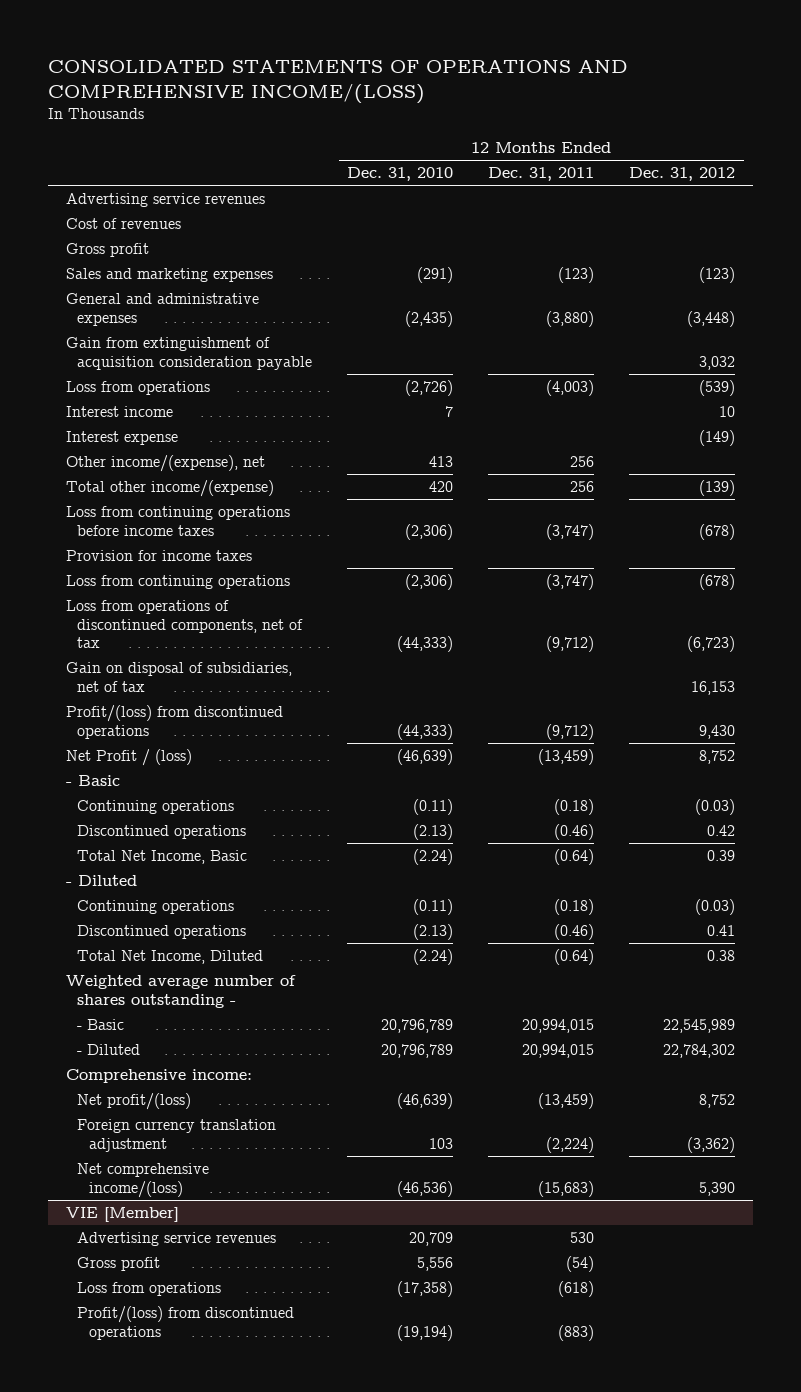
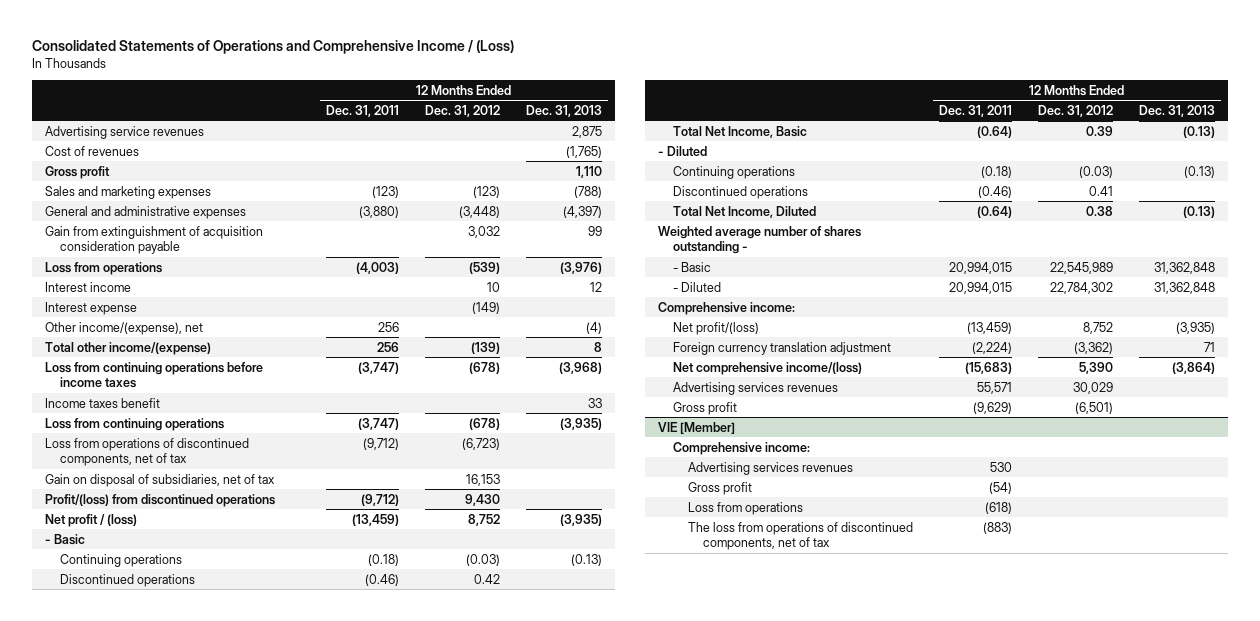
[48,60,629,104] CONSOLIDATED STATEMENTS OF OPERATIONS AND COMPREHENSIVE INCOME/(LOSS) -> [32,40,515,55] Consolidated Statements of Operations and Comprehensive Income / (Loss)
[347,167,454,182] Dec. 31, 2010 -> none
none -> [525,104,602,117] Dec. 31, 2013
[65,549,252,561] Provision for income taxes -> none
none -> [45,397,161,408] Income taxes benefit
[65,748,192,766] Net Profit / (loss) -> [45,513,138,527] Net profit / (loss)
none -> [673,381,839,395] Advertising services revenues
none -> [673,401,738,415] Gross profit
none -> [673,441,811,455] Comprehensive income:
[77,1231,277,1246] Advertising service revenues -> [688,461,854,475] Advertising services revenues
[77,1305,295,1340] Profit/(loss) from discontinued operations -> [688,521,914,551] The loss from operations of discontinued components, net of tax

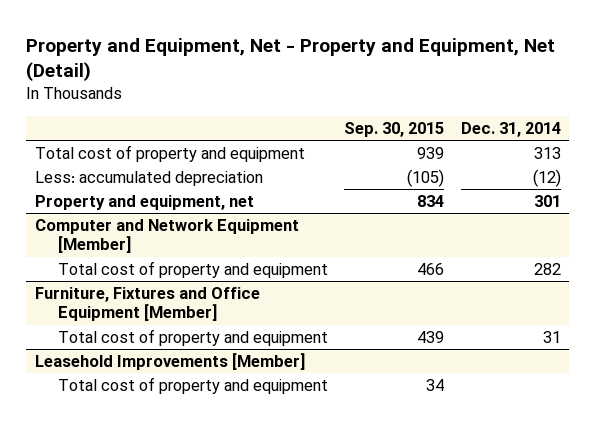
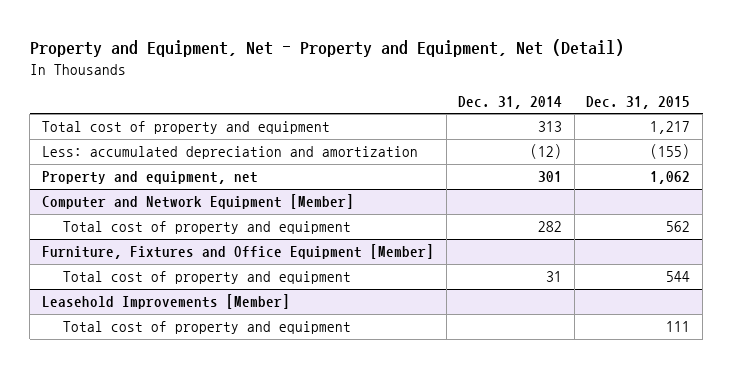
[344,121,445,137] Sep. 30, 2015 -> none
none -> [586,95,691,109] Dec. 31, 2015
[34,171,263,187] Less: accumulated depreciation -> [41,146,418,160] Less: accumulated depreciation and amortization

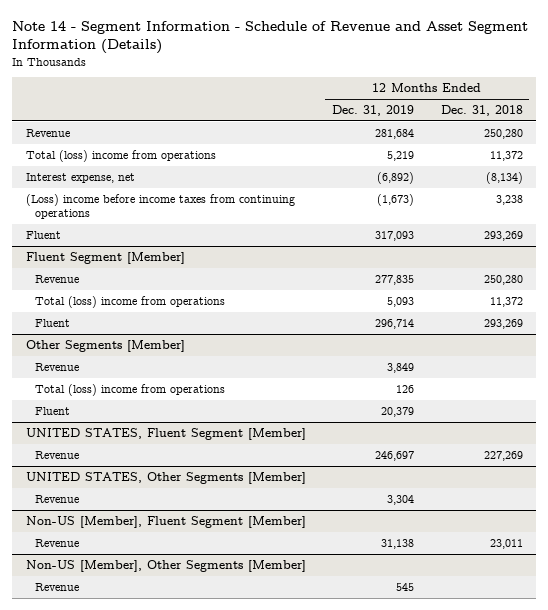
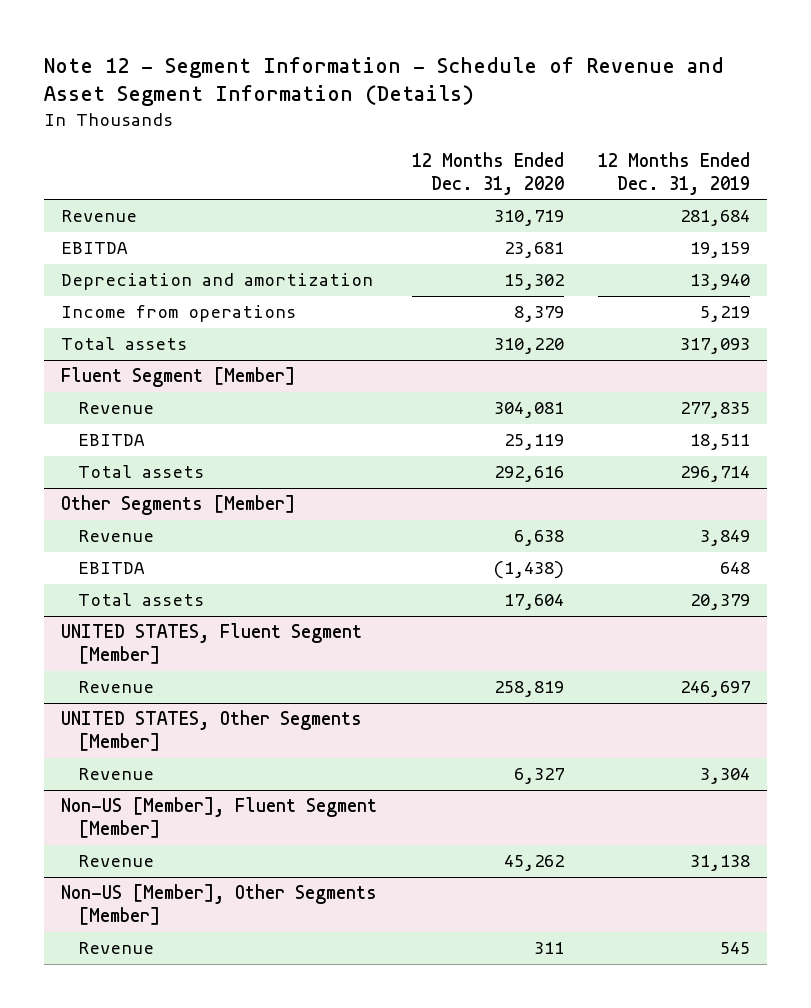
[12,20,529,55] Note 14 - Segment Information - Schedule of Revenue and Asset Segment Information (Details) -> [43,56,724,107] Note 12 - Segment Information - Schedule of Revenue and Asset Segment Information (Details)
[440,105,523,117] Dec. 31, 2018 -> none
none -> [411,151,564,195] 12 Months Ended Dec. 31, 2020
[25,172,135,183] Interest expense, net -> none
[25,193,295,220] (Loss) income before income taxes from continuing operations -> none
none -> [61,242,129,255] EBITDA
none -> [61,273,374,291] Depreciation and amortization
[25,149,216,162] Total (loss) income from operations -> [61,305,297,323] Income from operations
[25,230,61,239] Fluent -> [61,337,188,351] Total assets
[35,295,226,308] Total (loss) income from operations -> none
none -> [78,434,146,447] EBITDA
[35,318,71,327] Fluent -> [78,465,205,479] Total assets
[35,383,226,396] Total (loss) income from operations -> none
none -> [78,562,146,575] EBITDA
[35,406,71,415] Fluent -> [78,593,205,607] Total assets

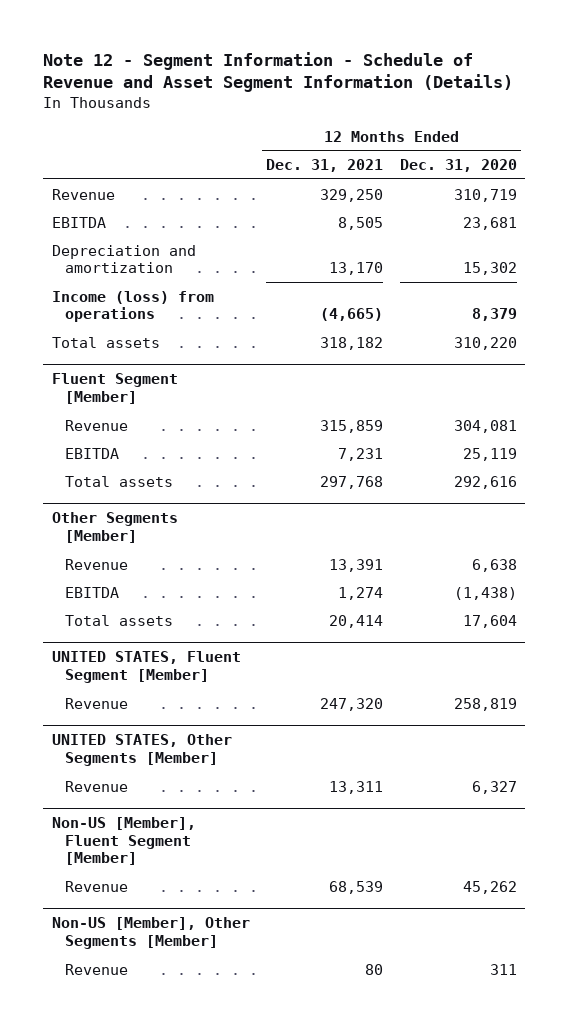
[598,151,751,195] 12 Months Ended Dec. 31, 2019 -> none
none -> [266,159,384,173] Dec. 31, 2021
[61,305,297,323] Income from operations -> [51,290,214,323] Income (loss) from operations

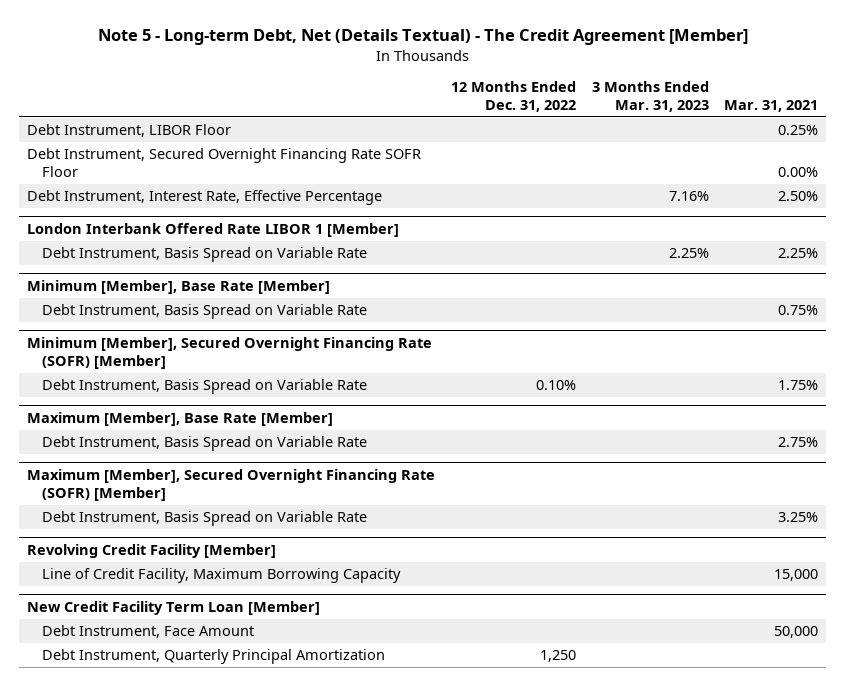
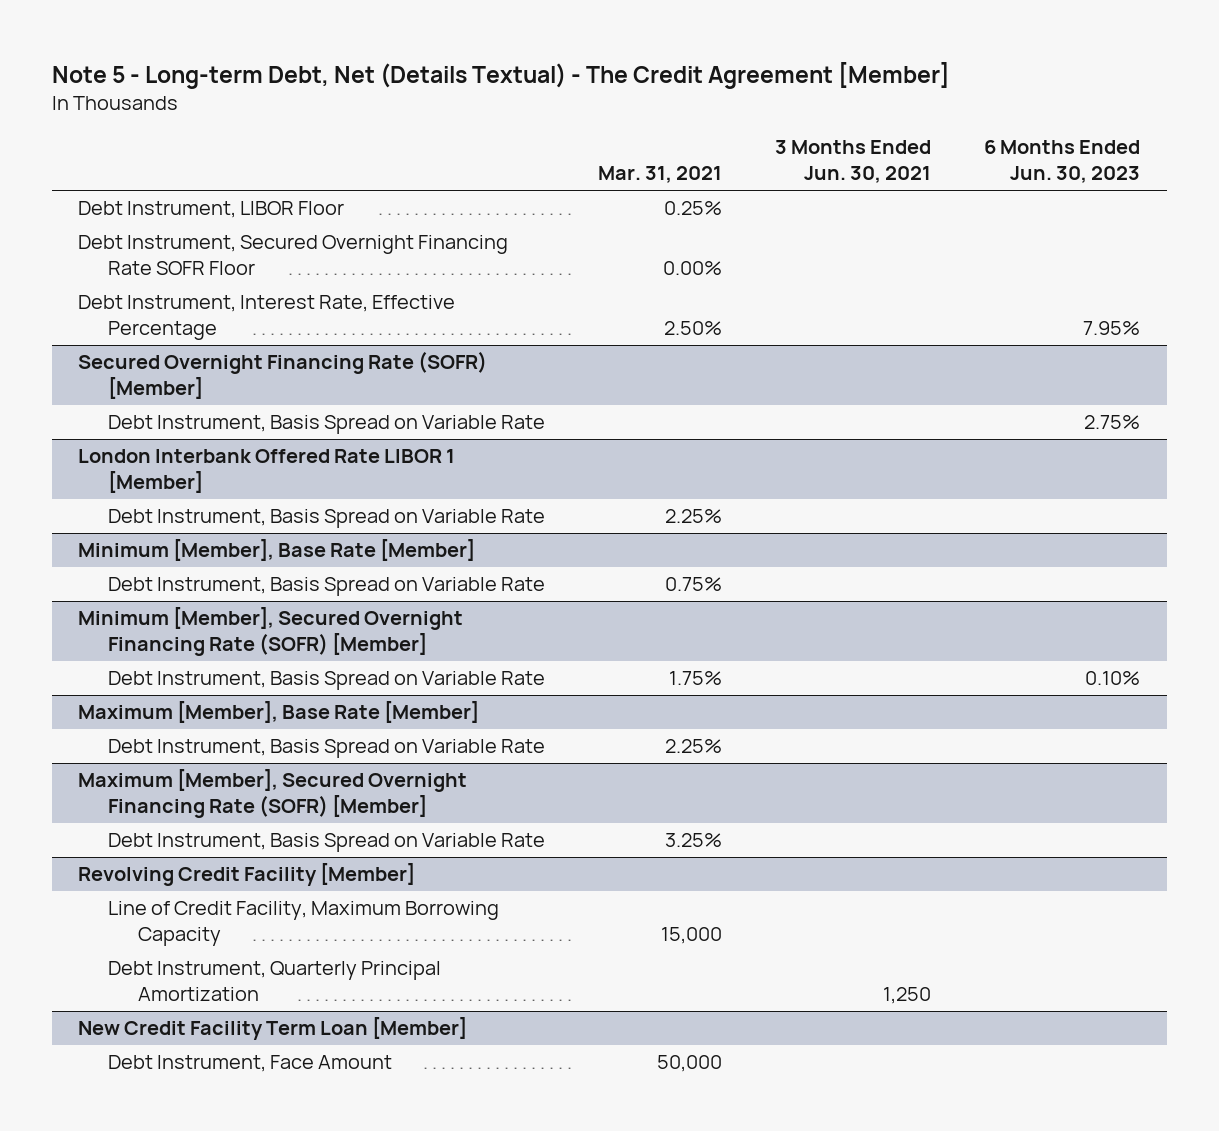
[450,81,576,112] 12 Months Ended Dec. 31, 2022 -> none
[591,81,709,112] 3 Months Ended Mar. 31, 2023 -> none
none -> [775,140,932,184] 3 Months Ended Jun. 30, 2021
none -> [984,140,1141,184] 6 Months Ended Jun. 30, 2023
none -> [78,351,488,400] Secured Overnight Financing Rate (SOFR) [Member]
none -> [108,415,546,435] Debt Instrument, Basis Spread on Variable Rate
[778,437,819,448] 2.75% -> [665,739,723,754] 2.25%
none -> [108,961,442,1002] Debt Instrument, Quarterly Principal Amortization
[41,649,385,665] Debt Instrument, Quarterly Principal Amortization -> none

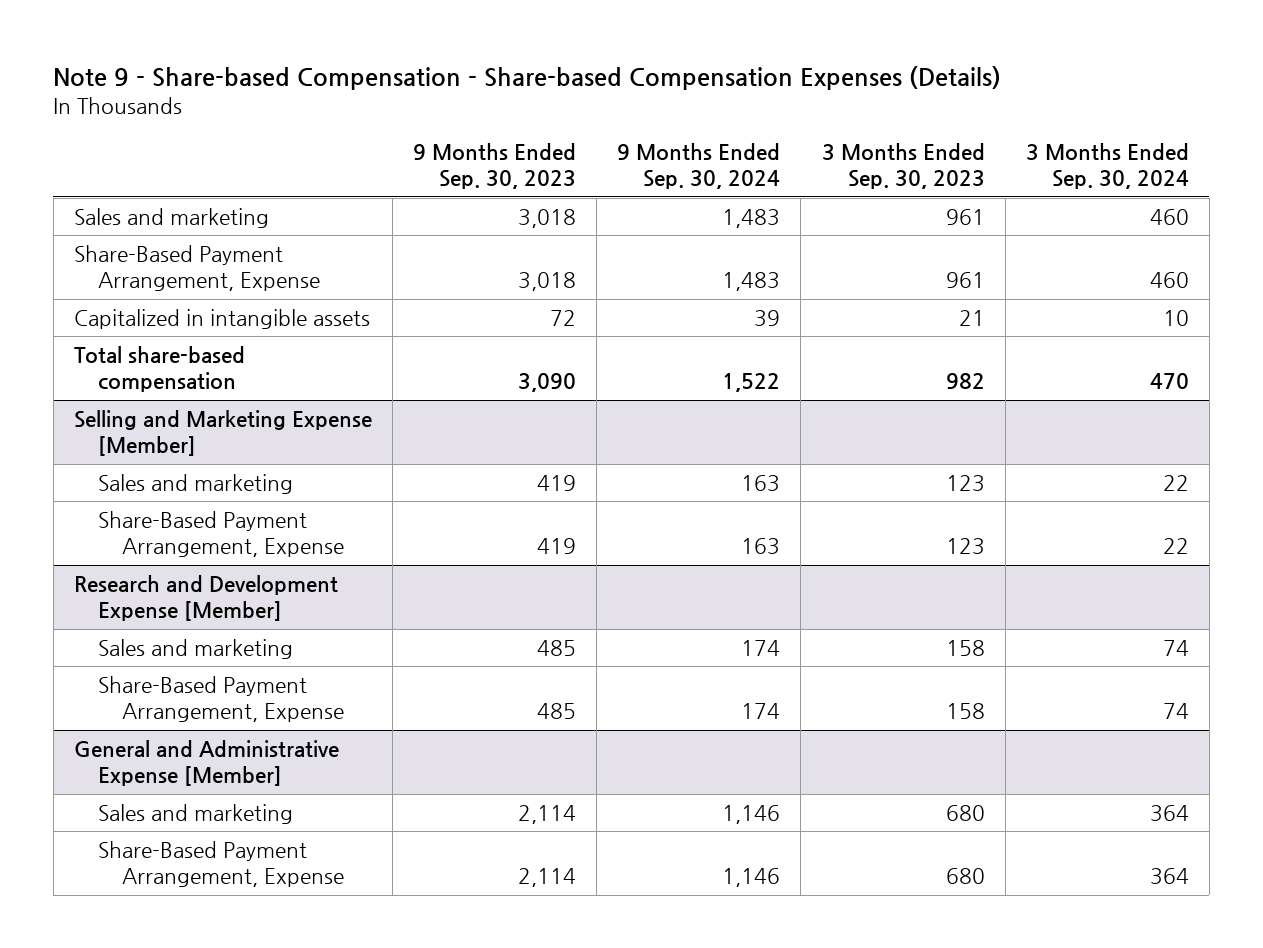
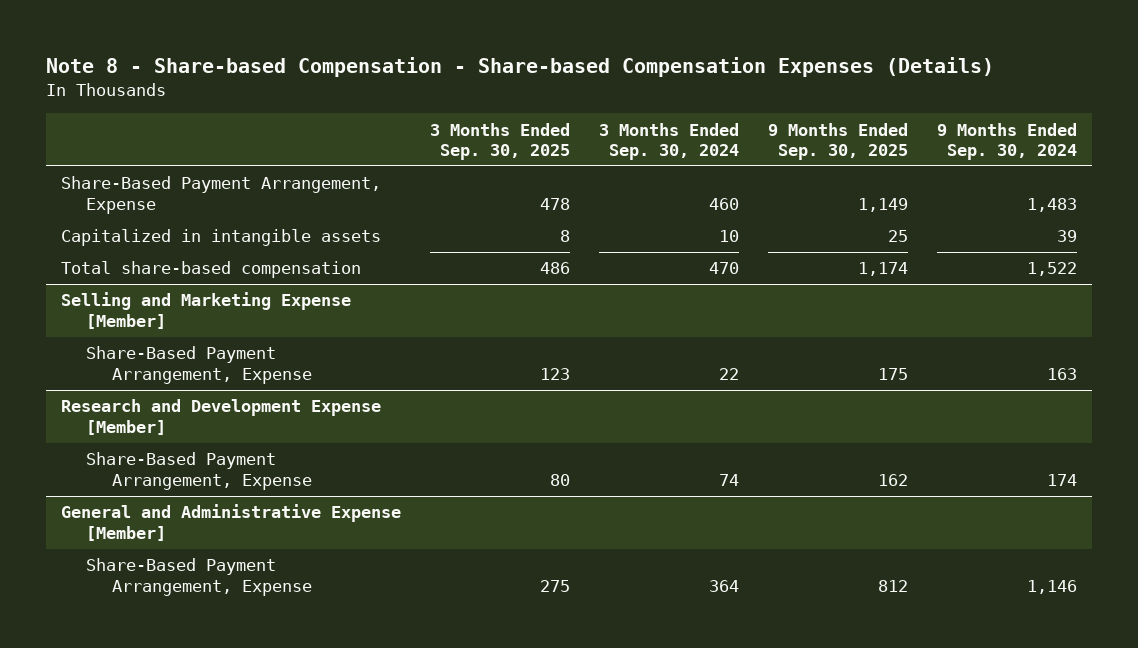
[53,66,1002,91] Note 9 - Share-based Compensation - Share-based Compensation Expenses (Details) -> [46,57,995,78] Note 8 - Share-based Compensation - Share-based Compensation Expenses (Details)
[413,143,577,190] 9 Months Ended Sep. 30, 2023 -> none
[821,143,985,190] 3 Months Ended Sep. 30, 2023 -> none
none -> [430,122,571,160] 3 Months Ended Sep. 30, 2025
none -> [768,122,909,160] 9 Months Ended Sep. 30, 2025
[73,207,269,228] Sales and marketing -> none
[98,473,294,494] Sales and marketing -> none
[98,638,294,659] Sales and marketing -> none
[98,803,294,824] Sales and marketing -> none

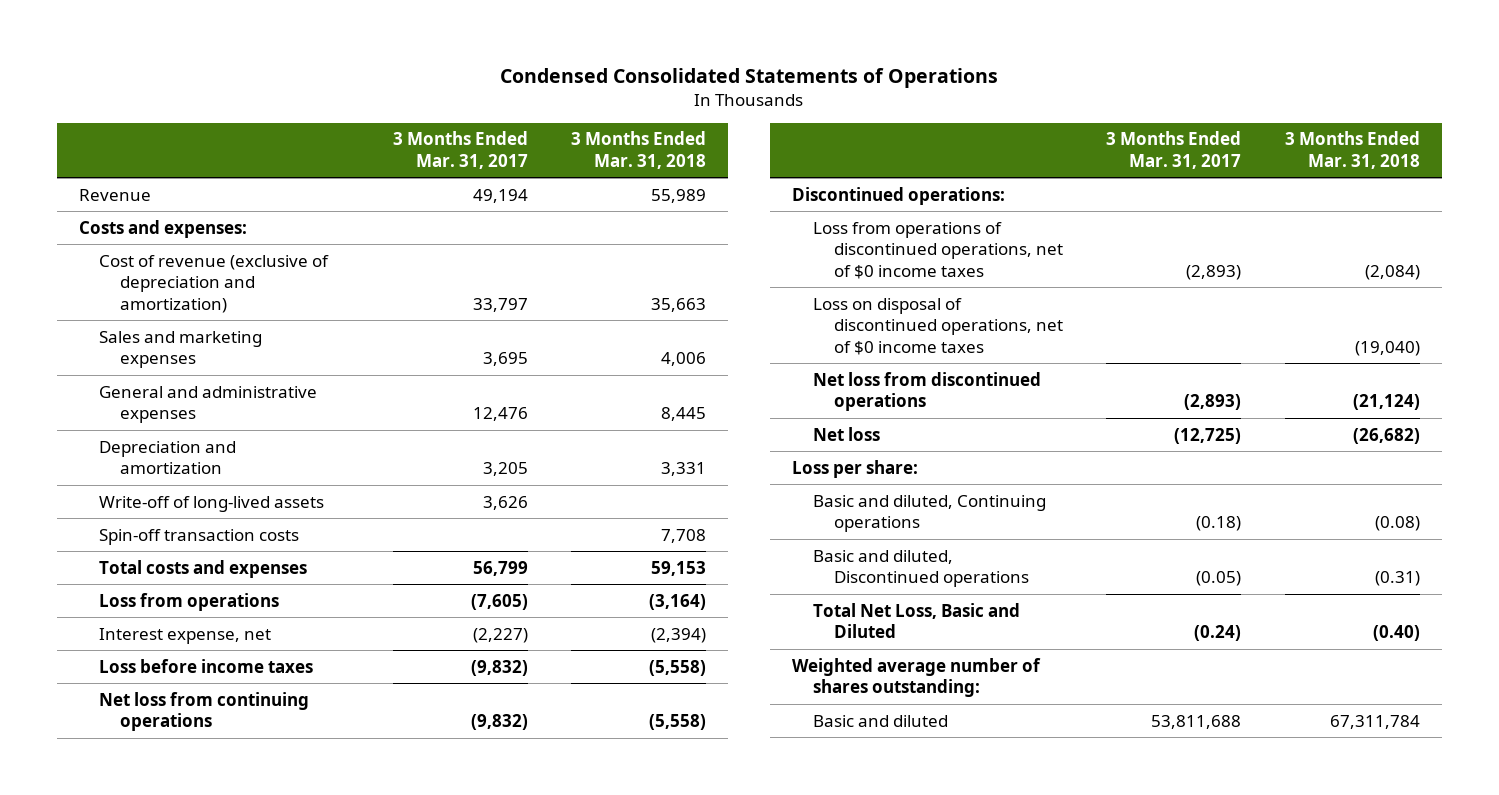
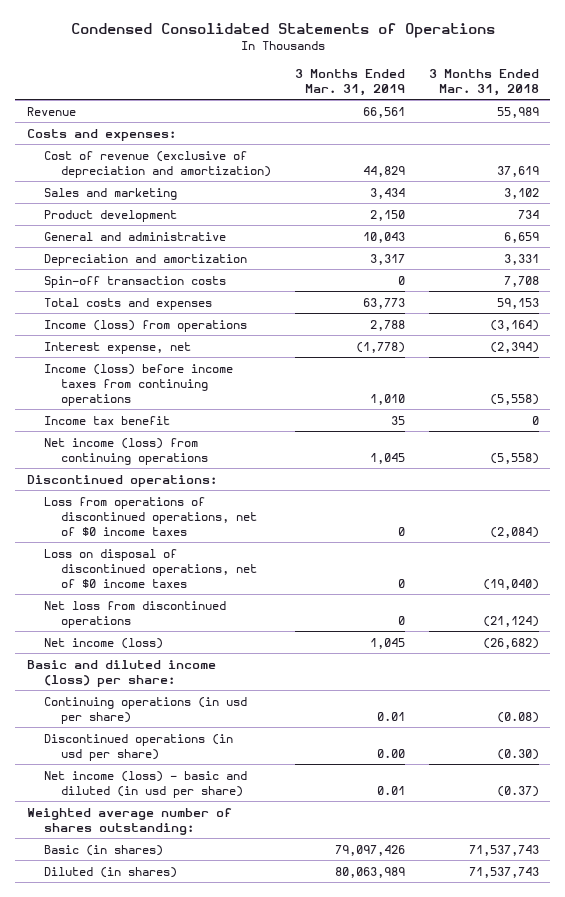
[392,131,528,169] 3 Months Ended Mar. 31, 2017 -> none
none -> [294,68,405,96] 3 Months Ended Mar. 31, 2019
[651,297,707,312] 35,663 -> [496,165,539,177] 37,619
[99,330,263,369] Sales and marketing expenses -> [44,187,178,200] Sales and marketing
[661,352,707,367] 4,006 -> [503,187,539,199] 3,102
none -> [44,209,178,222] Product development
[99,385,318,424] General and administrative expenses -> [44,231,227,241] General and administrative
[661,407,707,422] 8,445 -> [503,231,539,243] 6,659
[99,495,325,512] Write-off of long-lived assets -> none
[99,592,280,611] Loss from operations -> [44,319,248,332] Income (loss) from operations
[99,658,314,673] Loss before income taxes -> [44,363,234,406] Income (loss) before income taxes from continuing operations
none -> [44,415,171,425] Income tax benefit
[99,691,310,732] Net loss from continuing operations -> [44,437,209,465] Net income (loss) from continuing operations
[792,459,919,478] Loss per share: -> none
[812,426,880,441] Net loss -> [44,637,164,649] Net income (loss)
none -> [26,659,216,687] Basic and diluted income (loss) per share:
[812,494,1046,533] Basic and diluted, Continuing operations -> [44,696,248,724] Continuing operations (in usd per share)
[812,549,1029,588] Basic and diluted, Discontinued operations -> [44,733,234,761] Discontinued operations (in usd per share)
[1375,571,1421,587] (0.31) -> [496,748,539,760] (0.30)
[812,602,1020,639] Total Net Loss, Basic and Diluted -> [44,770,248,798] Net income (loss) - basic and diluted (in usd per share)
[1373,625,1421,642] (0.40) -> [496,785,539,797] (0.37)
[812,714,948,727] Basic and diluted -> none
none -> [44,844,164,856] Basic (in shares)
none -> [44,866,178,878] Diluted (in shares)

